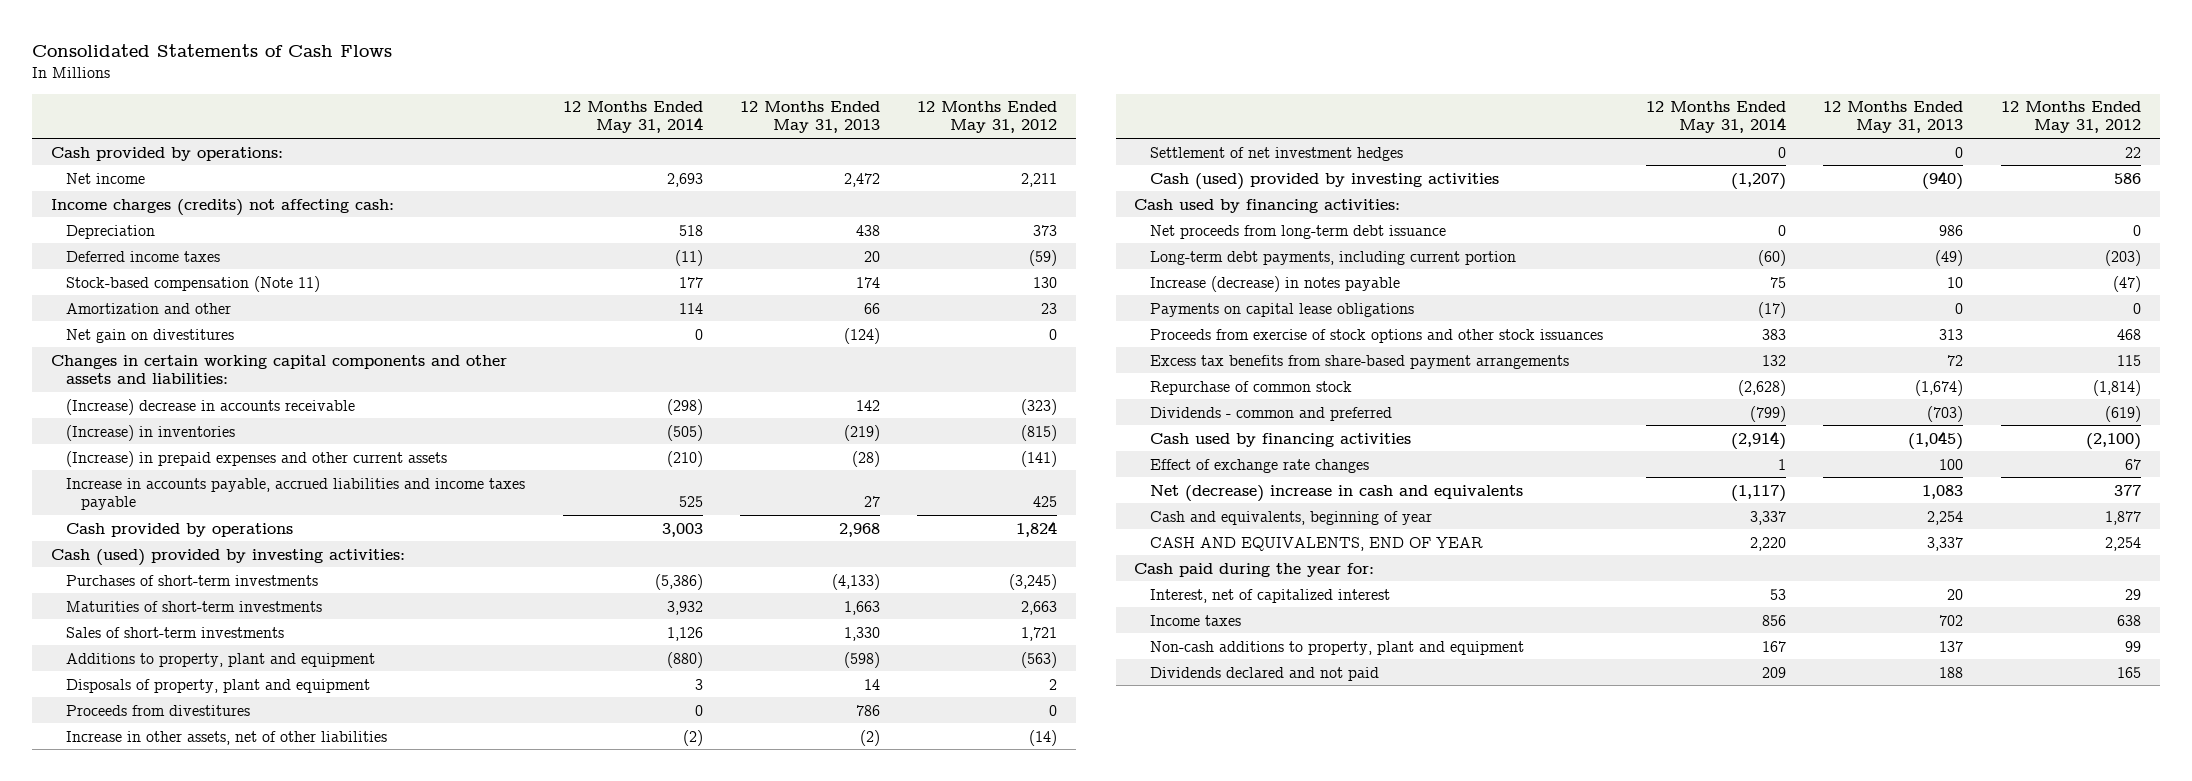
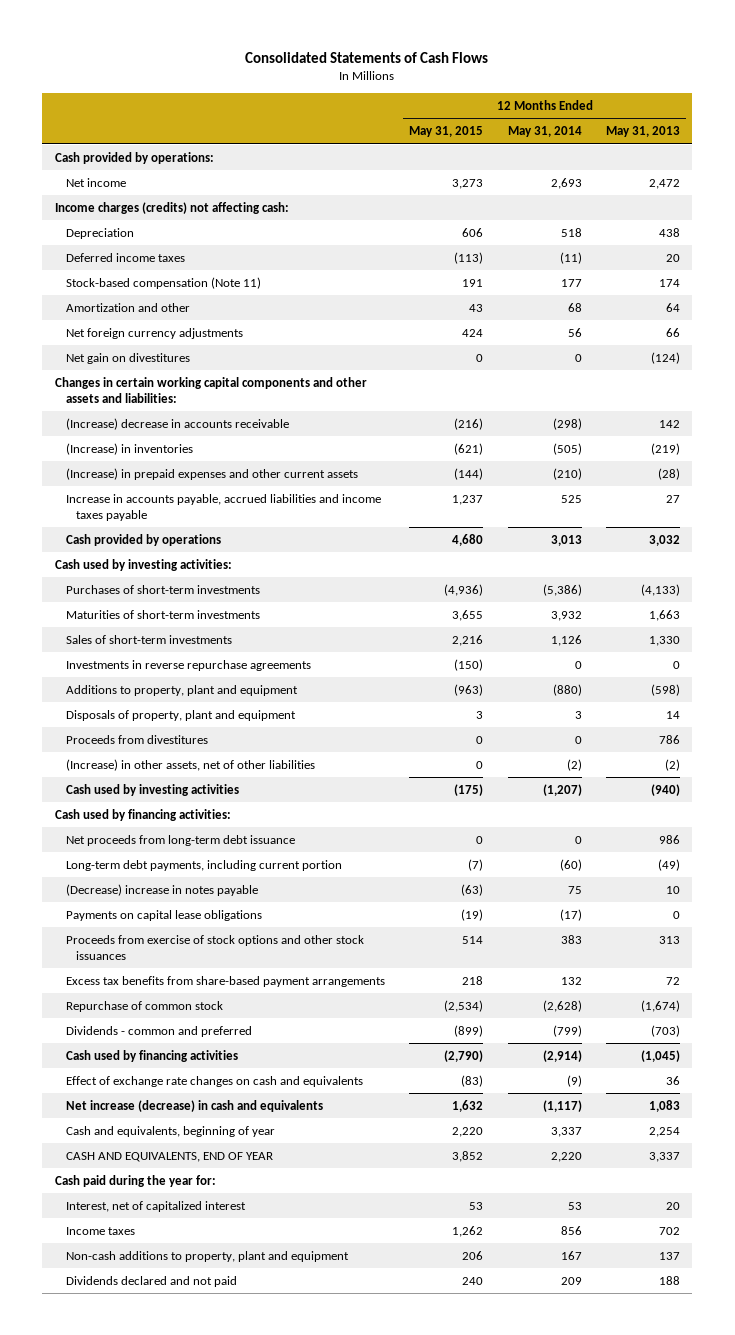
[917,101,1058,134] 12 Months Ended May 31, 2012 -> none
none -> [409,126,484,138] May 31, 2015
[678,302,703,314] 114 -> [567,302,582,312] 68
[863,302,880,314] 66 -> [666,302,681,312] 64
none -> [65,327,243,339] Net foreign currency adjustments
[661,522,703,537] 3,003 -> [550,534,582,546] 3,013
[838,522,880,537] 2,968 -> [649,534,681,546] 3,032
[50,548,405,566] Cash (used) provided by investing activities: -> [54,558,232,571] Cash used by investing activities:
none -> [65,659,311,671] Investments in reverse repurchase agreements
[1149,146,1403,161] Settlement of net investment hedges -> none
[66,730,388,745] Increase in other assets, net of other liabilities -> [65,758,315,771] (Increase) in other assets, net of other liabilities
[1149,172,1499,190] Cash (used) provided by investing activities -> [65,783,239,796] Cash used by investing activities
[1149,275,1400,292] Increase (decrease) in notes payable -> [65,883,258,896] (Decrease) increase in notes payable
[1149,458,1369,473] Effect of exchange rate changes -> [65,1075,363,1087] Effect of exchange rate changes on cash and equivalents
[1777,458,1786,470] 1 -> [566,1074,582,1087] (9)
[1939,458,1964,470] 100 -> [666,1075,681,1085] 36
[1149,484,1523,502] Net (decrease) increase in cash and equivalents -> [65,1099,323,1112] Net increase (decrease) in cash and equivalents

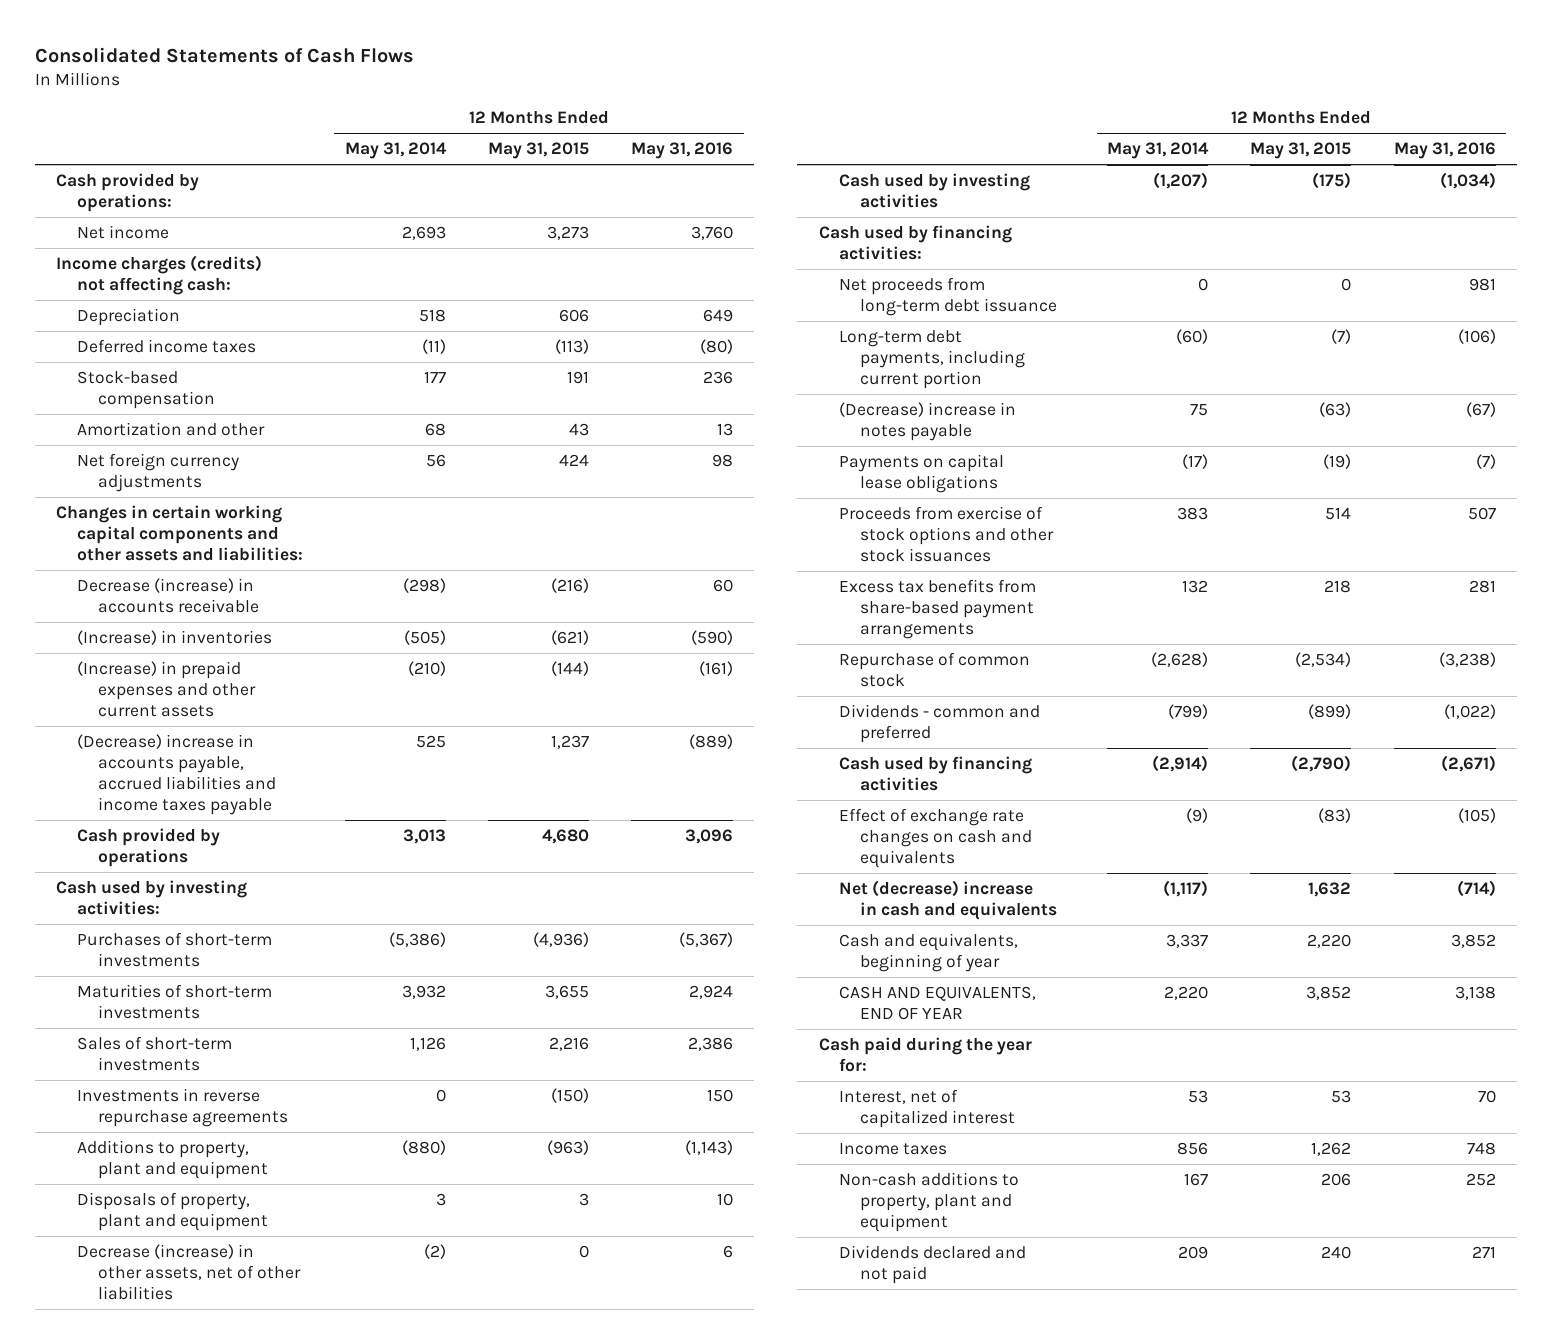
[606,126,681,138] May 31, 2013 -> none
none -> [631,142,734,160] May 31, 2016
[65,276,261,289] Stock-based compensation (Note 11) -> [76,370,215,409] Stock-based compensation
[65,352,190,364] Net gain on divestitures -> none
[65,417,289,430] (Increase) decrease in accounts receivable -> [76,577,259,613] Decrease (increase) in accounts receivable
[65,493,381,521] Increase in accounts payable, accrued liabilities and income taxes payable -> [76,733,276,815] (Decrease) increase in accounts payable, accrued liabilities and income taxes payable
[65,734,208,744] Proceeds from divestitures -> none
[65,758,315,771] (Increase) in other assets, net of other liabilities -> [76,1243,301,1300] Decrease (increase) in other assets, net of other liabilities
[65,1099,323,1112] Net increase (decrease) in cash and equivalents -> [839,879,1058,920] Net (decrease) increase in cash and equivalents

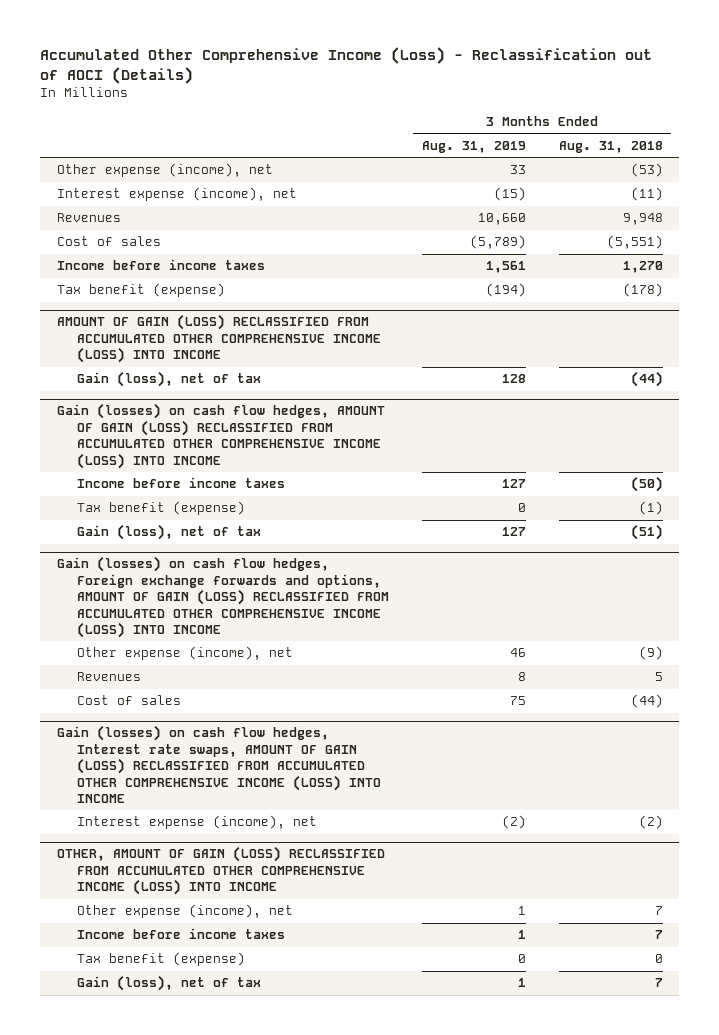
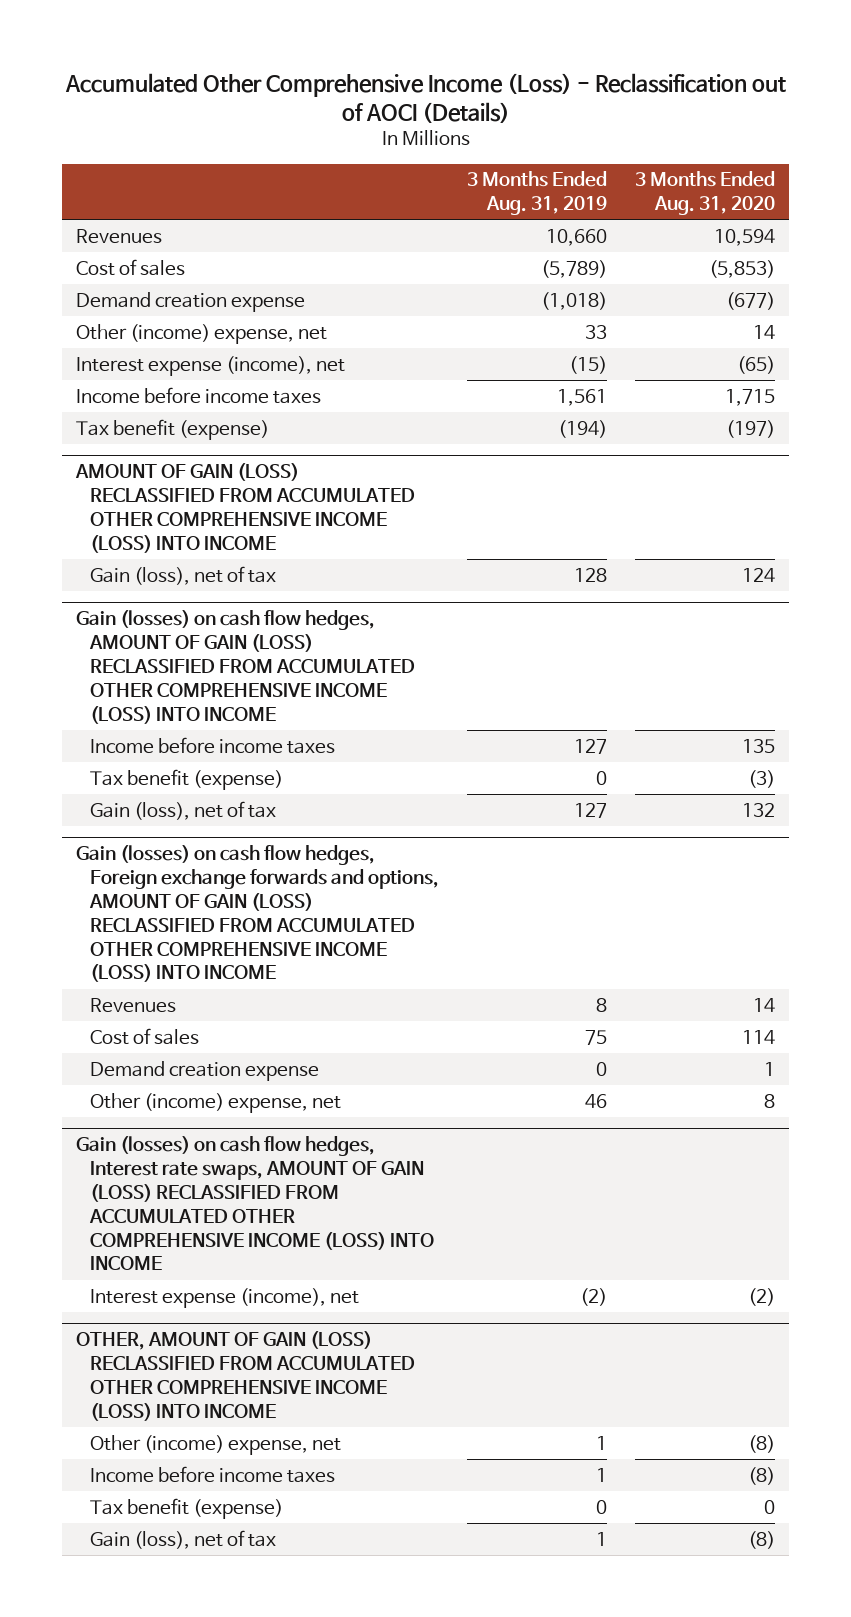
[558,140,663,153] Aug. 31, 2018 -> none
none -> [634,171,775,216] 3 Months Ended Aug. 31, 2020
[56,163,273,178] Other expense (income), net -> none
none -> [76,291,306,312] Demand creation expense
none -> [76,323,328,344] Other (income) expense, net
[56,187,297,202] Interest expense (income), net -> [76,355,346,376] Interest expense (income), net
[76,646,293,661] Other expense (income), net -> none
none -> [90,1060,320,1081] Demand creation expense
none -> [90,1092,342,1113] Other (income) expense, net
[76,904,293,919] Other expense (income), net -> [90,1434,342,1455] Other (income) expense, net

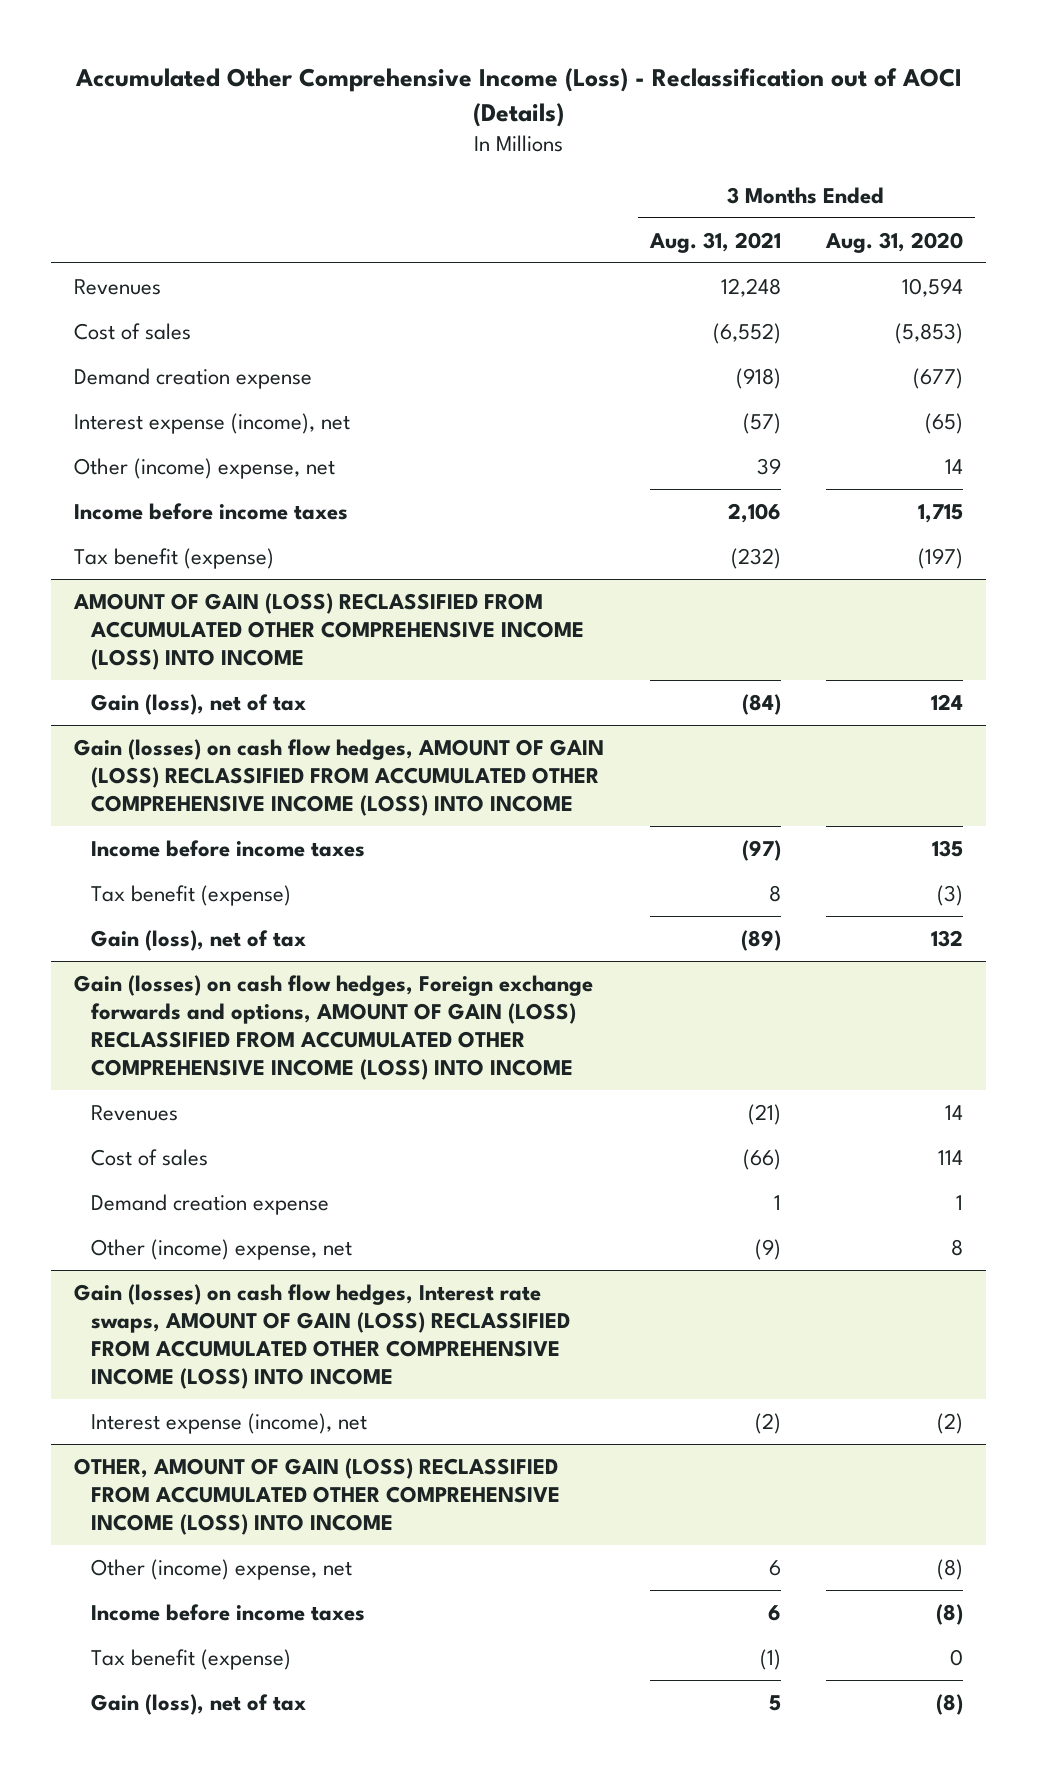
[467,171,608,216] 3 Months Ended Aug. 31, 2019 -> none
none -> [648,231,781,253] Aug. 31, 2021
[76,323,328,344] Other (income) expense, net -> [74,457,336,479] Other (income) expense, net

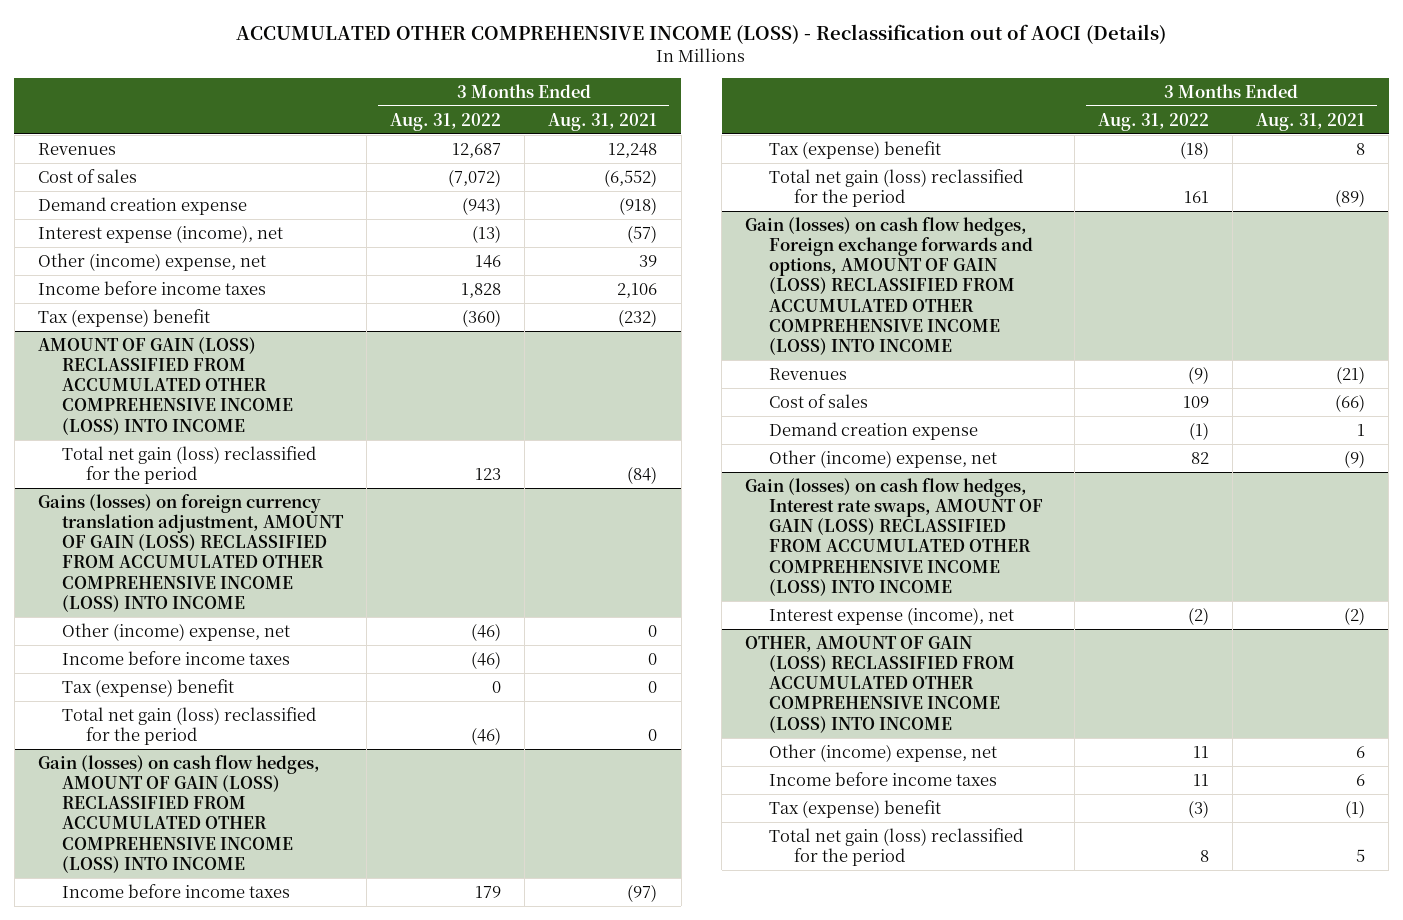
[74,67,962,127] Accumulated Other Comprehensive Income (Loss) - Reclassification out of AOCI (Details) -> [236,23,1167,44] ACCUMULATED OTHER COMPREHENSIVE INCOME (LOSS) - Reclassification out of AOCI (Details)
[825,231,964,253] Aug. 31, 2020 -> none
none -> [390,112,502,131] Aug. 31, 2022
[74,547,275,569] Tax benefit (expense) -> [37,308,210,327] Tax (expense) benefit
[90,693,306,715] Gain (loss), net of tax -> [61,445,316,485] Total net gain (loss) reclassified for the period
none -> [37,493,344,612] Gains (losses) on foreign currency translation adjustment, AMOUNT OF GAIN (LOSS) RECLASSIFIED FROM ACCUMULATED OTHER COMPREHENSIVE INCOME (LOSS) INTO INCOME
none -> [61,622,290,641] Other (income) expense, net
none -> [61,650,290,665] Income before income taxes
none -> [61,678,234,697] Tax (expense) benefit
none -> [61,706,316,746] Total net gain (loss) reclassified for the period
[90,884,291,906] Tax benefit (expense) -> [769,140,942,159] Tax (expense) benefit
[90,929,306,951] Gain (loss), net of tax -> [769,168,1024,208] Total net gain (loss) reclassified for the period
[90,1648,291,1670] Tax benefit (expense) -> [769,799,942,818] Tax (expense) benefit
[90,1693,306,1715] Gain (loss), net of tax -> [769,827,1024,867] Total net gain (loss) reclassified for the period

